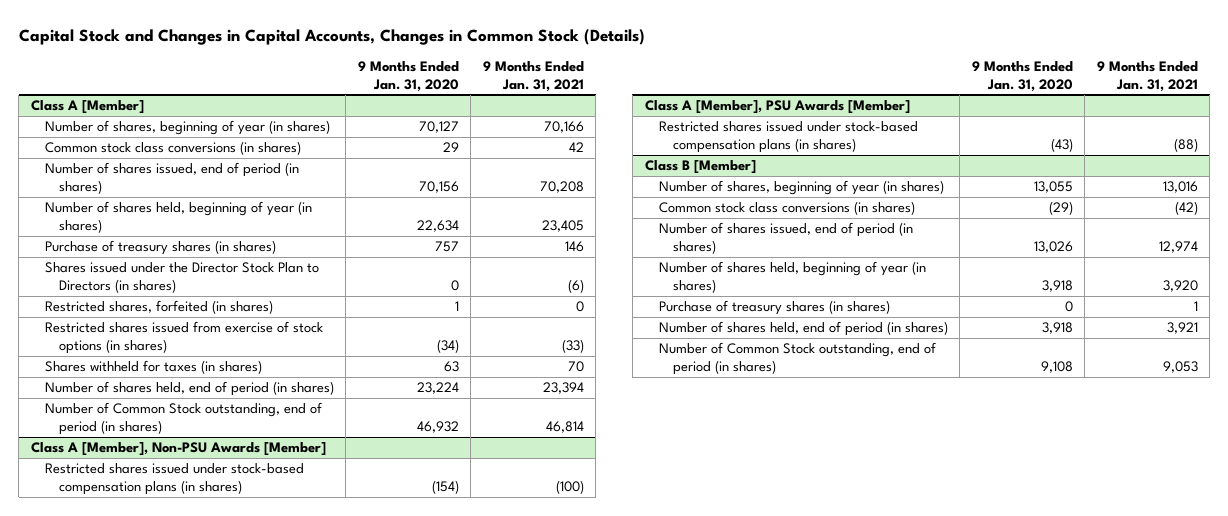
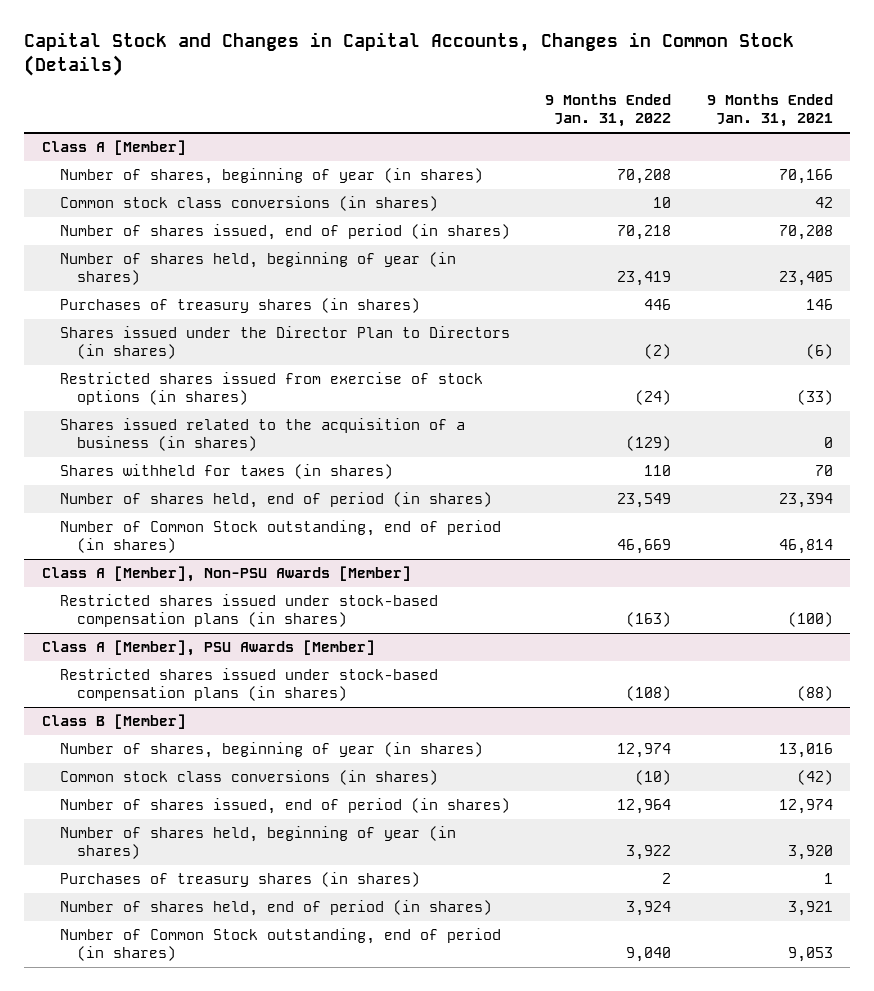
[357,61,459,92] 9 Months Ended Jan. 31, 2020 -> none
none -> [545,94,672,128] 9 Months Ended Jan. 31, 2022
[44,300,273,315] Restricted shares, forfeited (in shares) -> none
[44,240,276,256] Purchase of treasury shares (in shares) -> [59,298,420,314] Purchases of treasury shares (in shares)
[44,262,319,293] Shares issued under the Director Stock Plan to Directors (in shares) -> [59,326,510,360] Shares issued under the Director Plan to Directors (in shares)
none -> [59,418,465,452] Shares issued related to the acquisition of a business (in shares)
[658,300,890,316] Purchase of treasury shares (in shares) -> [59,872,420,888] Purchases of treasury shares (in shares)

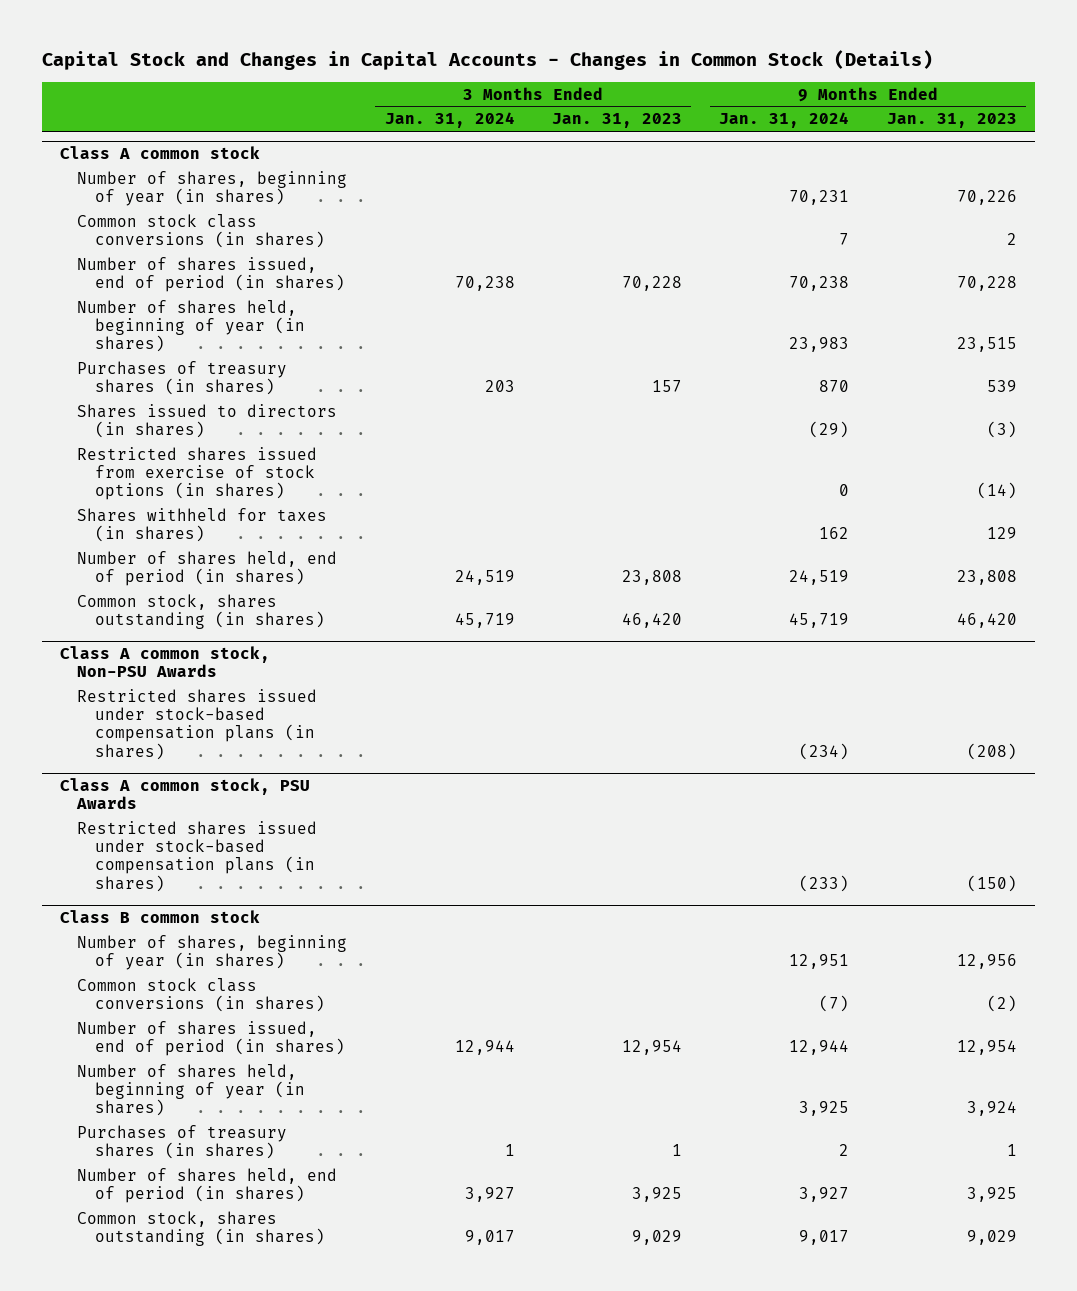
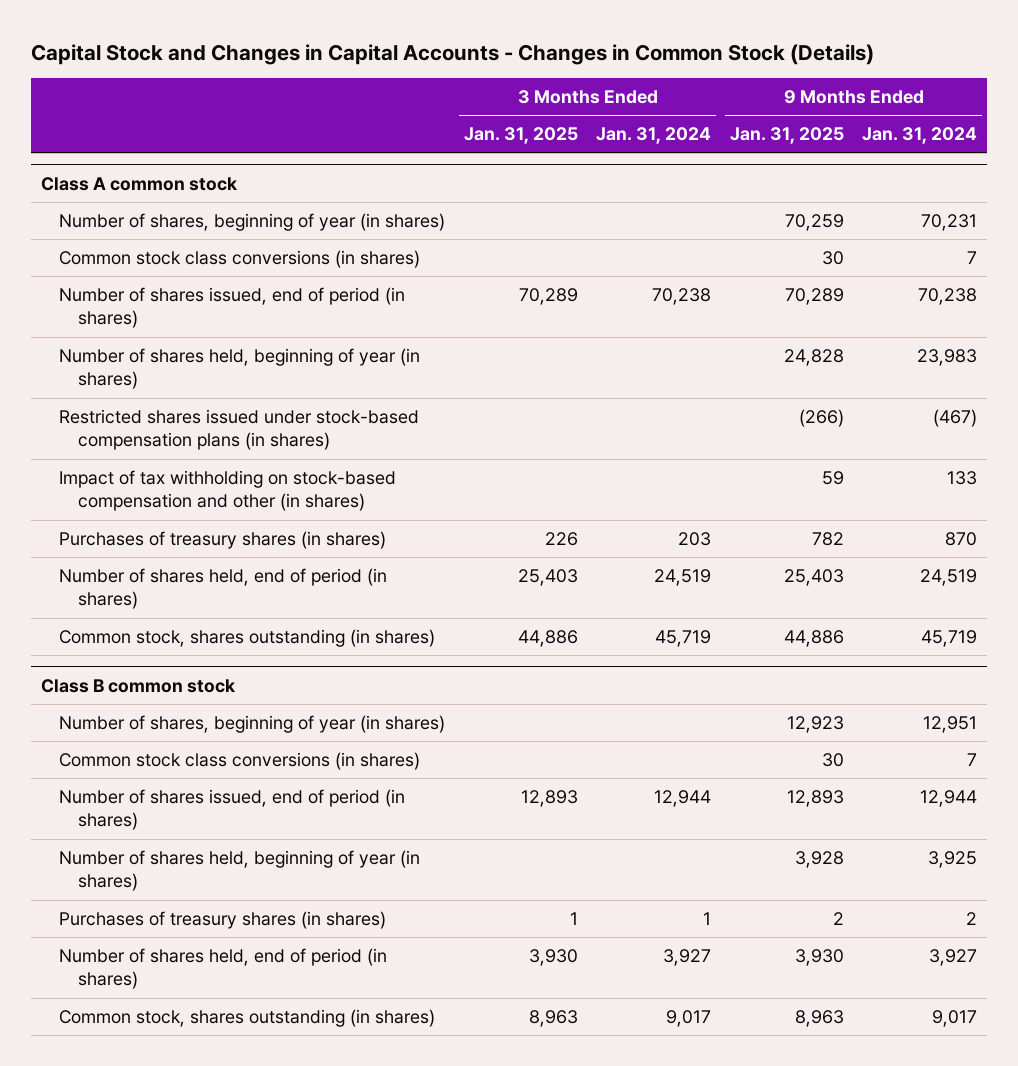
[552,113,683,129] Jan. 31, 2023 -> none
[886,113,1017,129] Jan. 31, 2023 -> none
none -> [463,127,578,145] Jan. 31, 2025
none -> [729,127,844,145] Jan. 31, 2025
none -> [59,409,420,451] Restricted shares issued under stock-based compensation plans (in shares)
none -> [59,470,397,512] Impact of tax withholding on stock-based compensation and other (in shares)
[77,403,338,439] Shares issued to directors (in shares) -> none
[77,446,318,501] Restricted shares issued from exercise of stock options (in shares) -> none
[77,507,328,543] Shares withheld for taxes (in shares) -> none
[60,646,271,678] Class A common stock, Non-PSU Awards -> none
[77,688,318,760] Restricted shares issued under stock-based compensation plans (in shares) -> none
[60,778,311,810] Class A common stock, PSU Awards -> none
[77,820,318,892] Restricted shares issued under stock-based compensation plans (in shares) -> none
[819,995,850,1013] (7) -> [967,753,978,767] 7

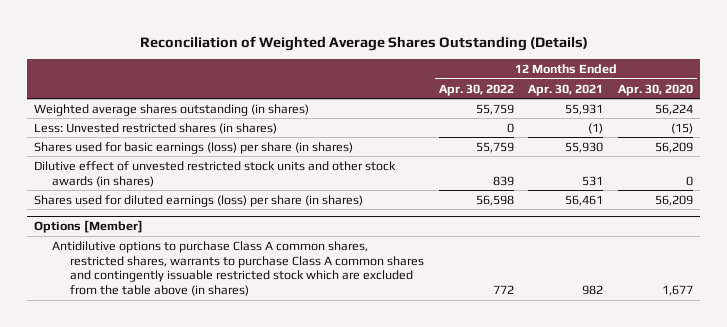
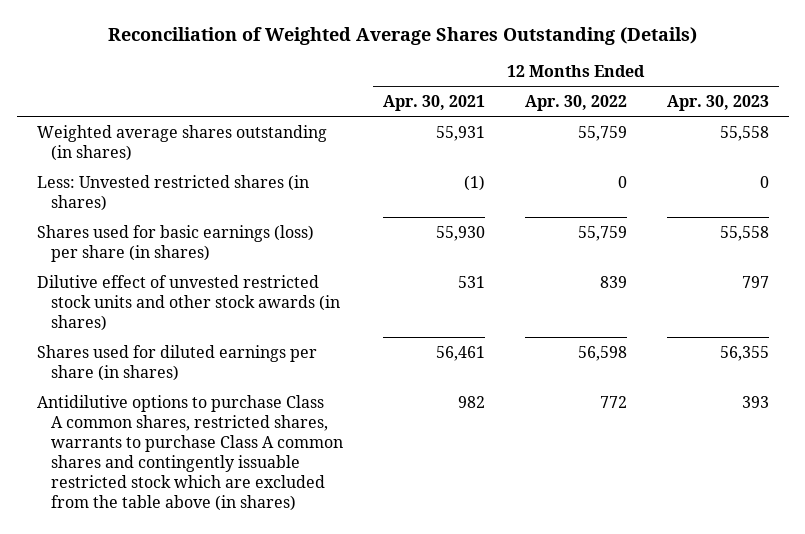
[617,83,693,96] Apr. 30, 2020 -> none
none -> [666,95,769,112] Apr. 30, 2023
[34,220,144,234] Options [Member] -> none
[34,194,364,207] Shares used for diluted earnings (loss) per share (in shares) -> [36,344,317,381] Shares used for diluted earnings per share (in shares)

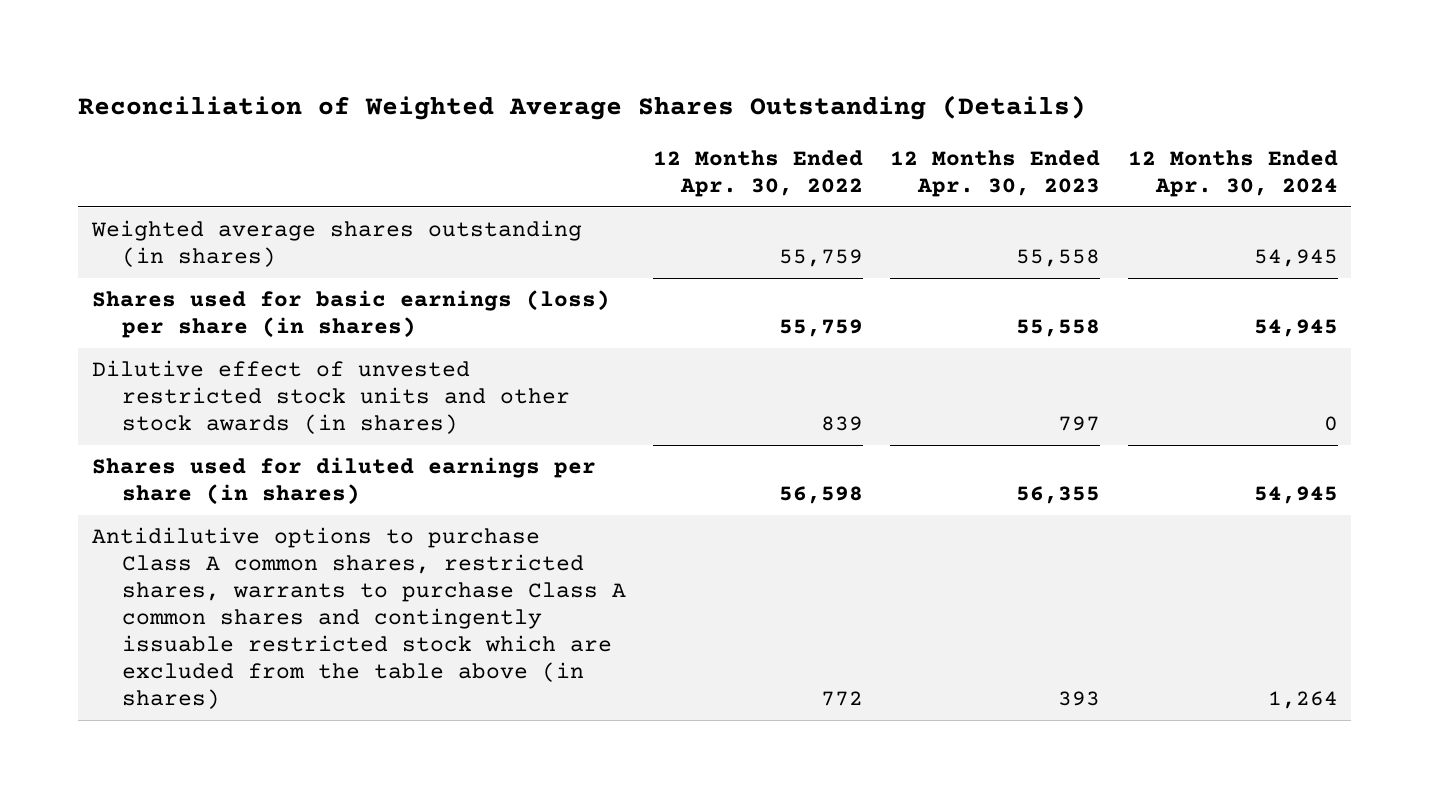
[382,95,485,112] Apr. 30, 2021 -> none
none -> [1127,149,1338,197] 12 Months Ended Apr. 30, 2024
[36,174,309,211] Less: Unvested restricted shares (in shares) -> none

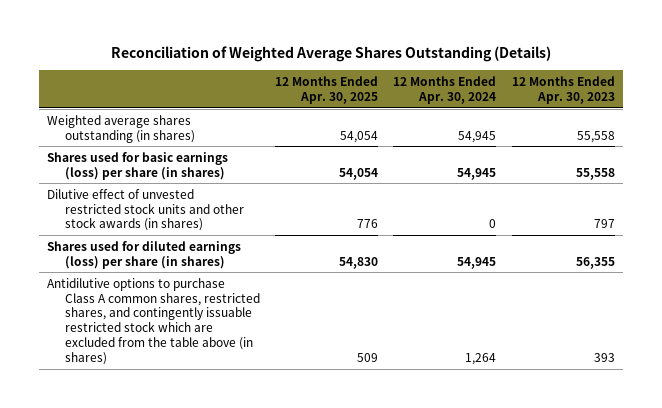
[653,149,864,197] 12 Months Ended Apr. 30, 2022 -> none
none -> [275,75,379,104] 12 Months Ended Apr. 30, 2025
[91,457,596,506] Shares used for diluted earnings per share (in shares) -> [46,240,241,269] Shares used for diluted earnings (loss) per share (in shares)
[91,527,627,710] Antidilutive options to purchase Class A common shares, restricted shares, warrants to purchase Class A common shares and contingently issuable restricted stock which are excluded from the table above (in shares) -> [46,277,260,366] Antidilutive options to purchase Class A common shares, restricted shares, and contingently issuable restricted stock which are excluded from the table above (in shares)

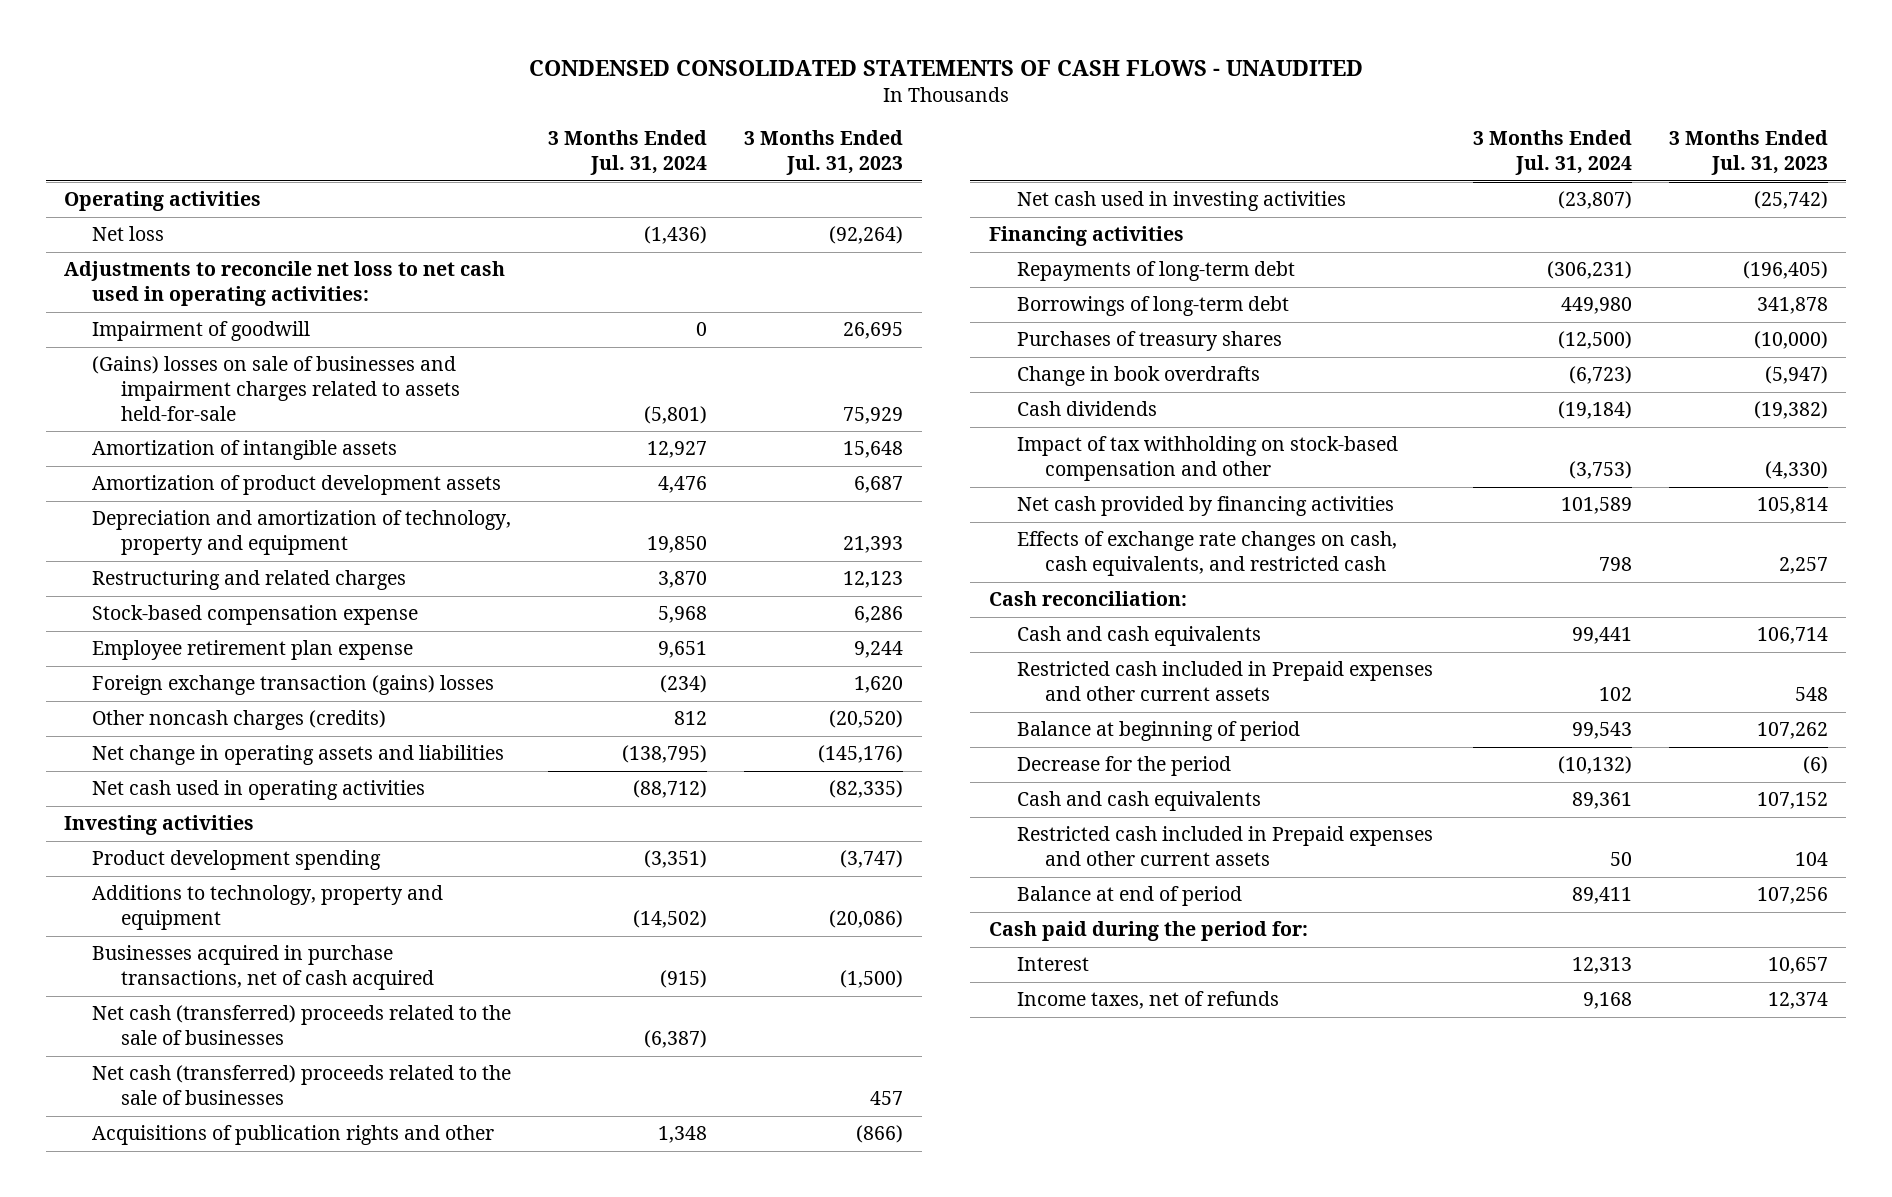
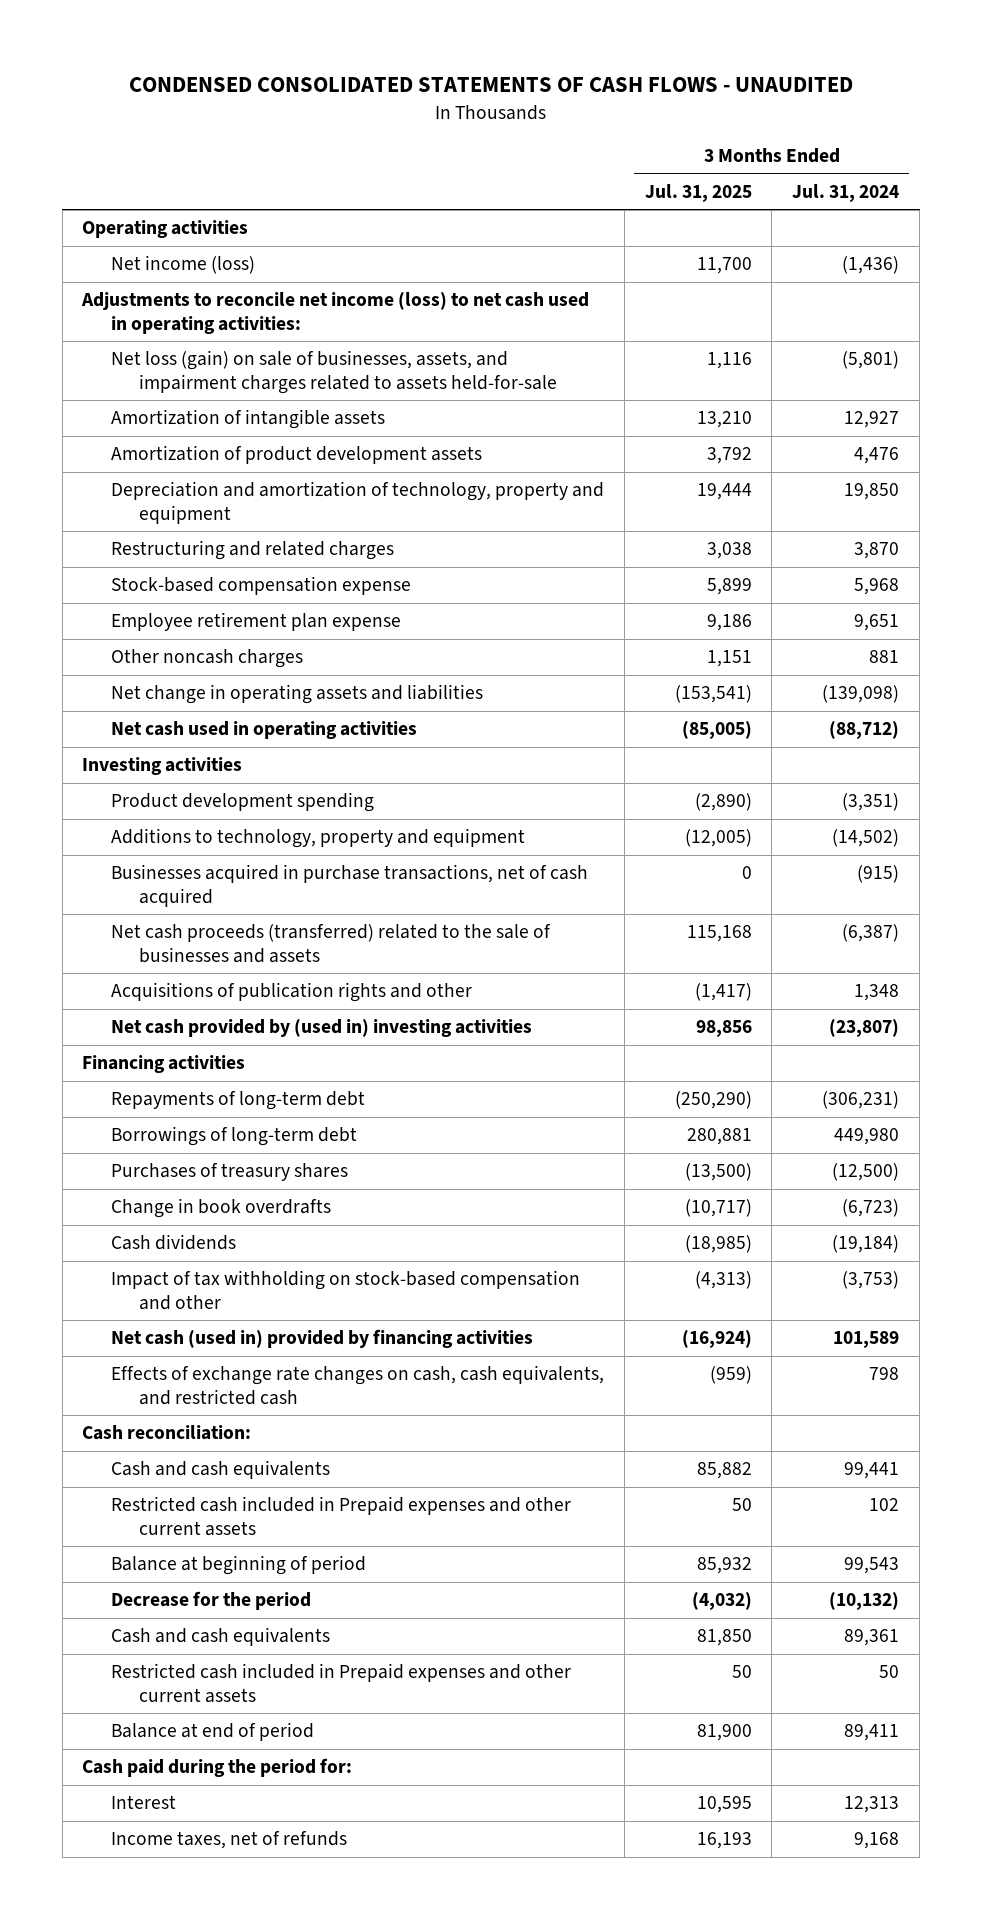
[744,130,904,176] 3 Months Ended Jul. 31, 2023 -> none
none -> [644,183,752,202] Jul. 31, 2025
[92,321,311,342] Impairment of goodwill -> none
[92,226,165,242] Net loss -> [110,255,255,275] Net income (loss)
[64,261,506,307] Adjustments to reconcile net loss to net cash used in operating activities: -> [81,292,590,334] Adjustments to reconcile net income (loss) to net cash used in operating activities:
[92,356,460,421] (Gains) losses on sale of businesses and impairment charges related to assets held-for-sale -> [110,350,558,394] Net loss (gain) on sale of businesses, assets, and impairment charges related to assets held-for-sale
[92,675,495,696] Foreign exchange transaction (gains) losses -> none
[92,710,387,731] Other noncash charges (credits) -> [110,649,303,669] Other noncash charges
[674,711,708,726] 812 -> [869,650,900,664] 881
[622,745,708,764] (138,795) -> [822,685,900,704] (139,098)
[92,1065,512,1106] Net cash (transferred) proceeds related to the sale of businesses -> none
[92,1005,512,1046] Net cash (transferred) proceeds related to the sale of businesses -> [110,924,551,963] Net cash proceeds (transferred) related to the sale of businesses and assets
[1016,191,1346,212] Net cash used in investing activities -> [110,1019,532,1038] Net cash provided by (used in) investing activities
[1016,496,1394,517] Net cash provided by financing activities -> [110,1329,533,1349] Net cash (used in) provided by financing activities

